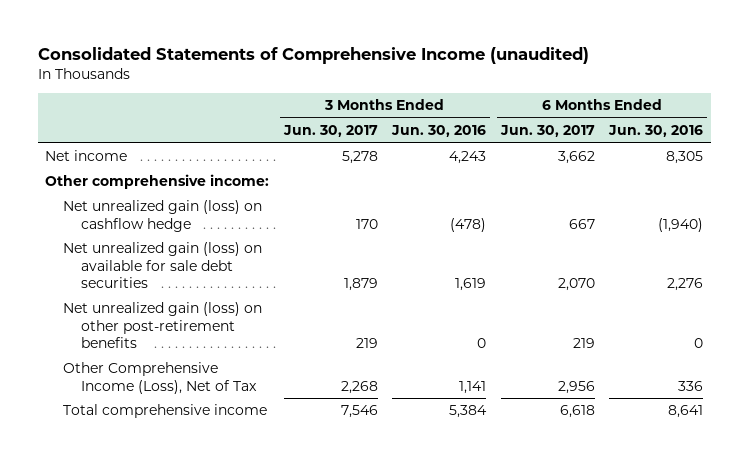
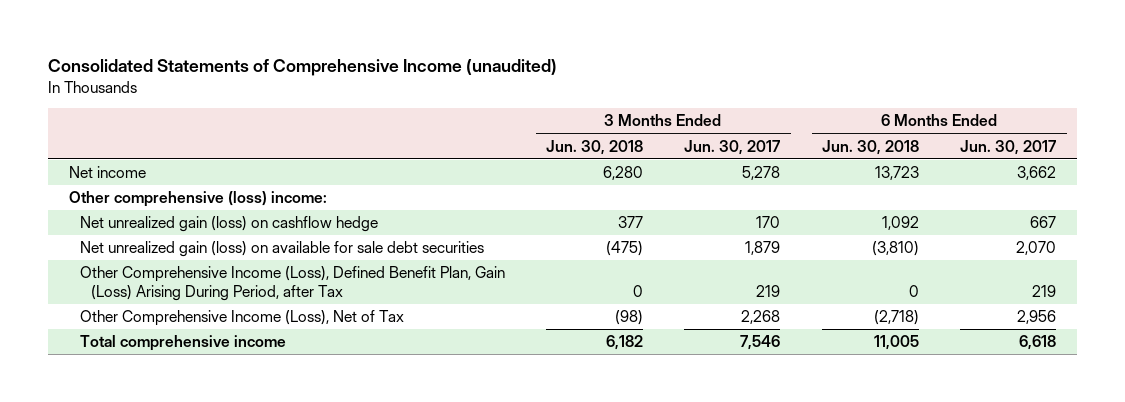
[391,125,487,138] Jun. 30, 2016 -> none
[608,125,704,138] Jun. 30, 2016 -> none
none -> [546,139,644,155] Jun. 30, 2018
none -> [821,139,919,155] Jun. 30, 2018
[44,174,269,190] Other comprehensive income: -> [68,191,327,208] Other comprehensive (loss) income:
[62,302,262,349] Net unrealized gain (loss) on other post-retirement benefits -> [79,266,505,301] Other Comprehensive Income (Loss), Defined Benefit Plan, Gain (Loss) Arising During Period, after Tax

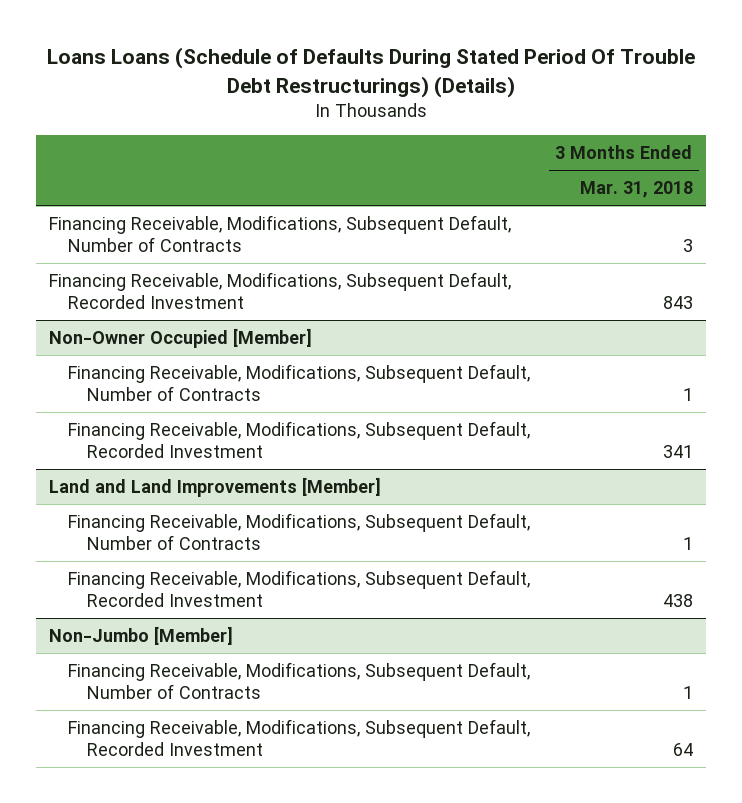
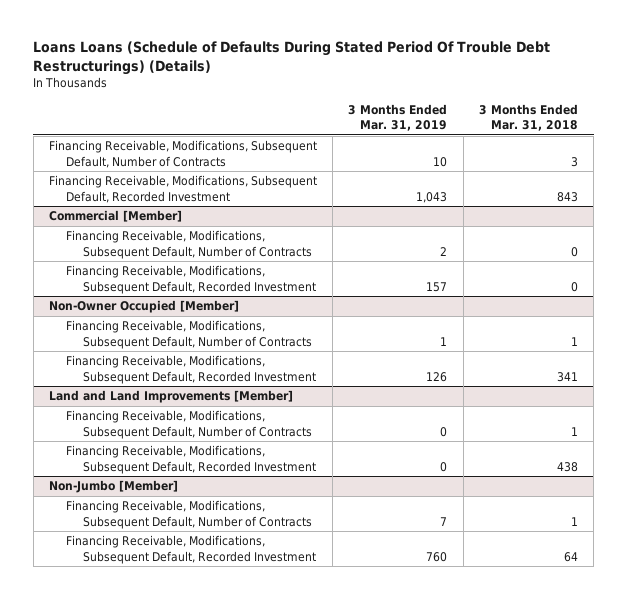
none -> [348,103,448,132] 3 Months Ended Mar. 31, 2019
none -> [48,210,182,223] Commercial [Member]
none -> [66,230,313,259] Financing Receivable, Modifications, Subsequent Default, Number of Contracts
none -> [66,265,317,294] Financing Receivable, Modifications, Subsequent Default, Recorded Investment

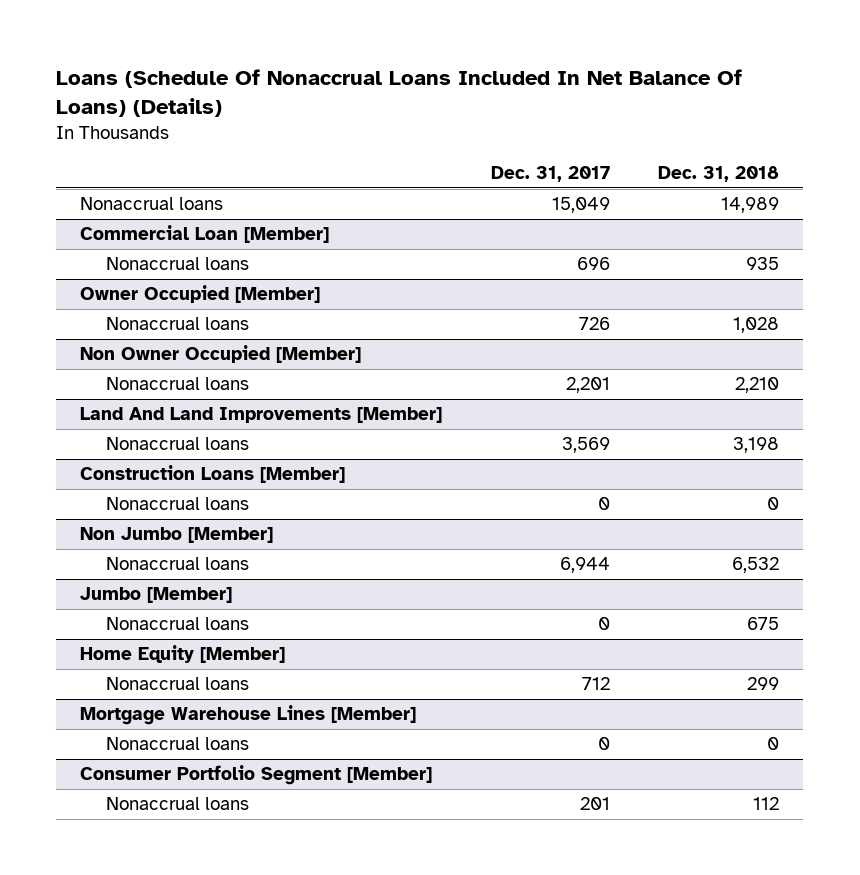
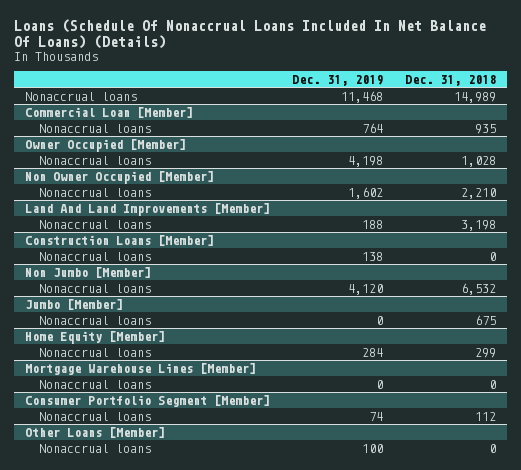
[490,166,610,183] Dec. 31, 2017 -> none
none -> [292,74,384,86] Dec. 31, 2019
none -> [25,426,166,438] Other Loans [Member]
none -> [39,443,152,453] Nonaccrual loans

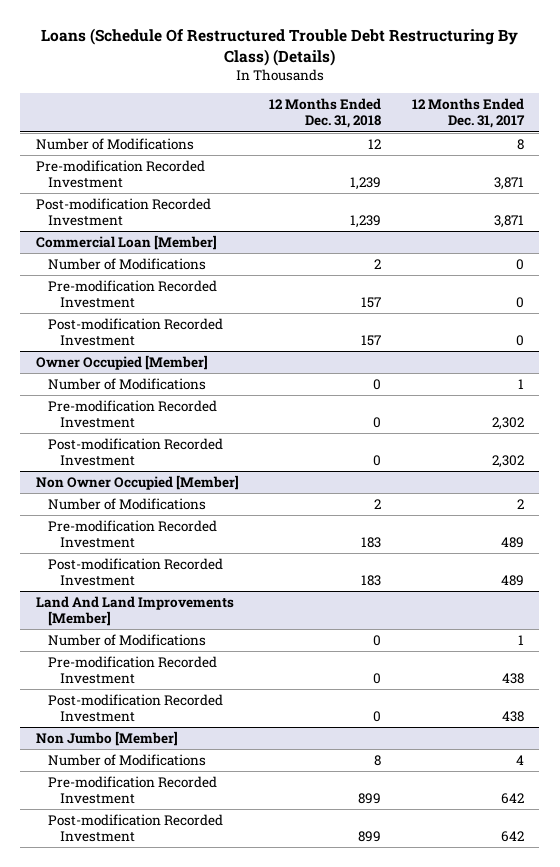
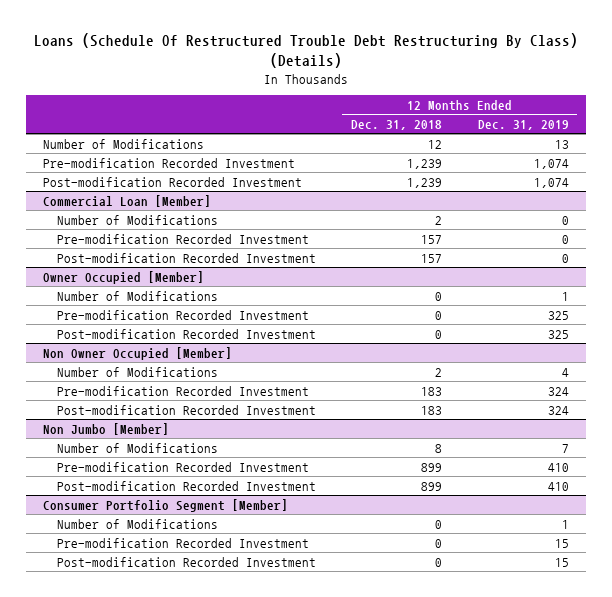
[412,98,526,129] 12 Months Ended Dec. 31, 2017 -> none
none -> [477,120,569,131] Dec. 31, 2019
[35,595,234,627] Land And Land Improvements [Member] -> none
[47,633,206,646] Number of Modifications -> none
[47,655,217,685] Pre-modification Recorded Investment -> none
[47,693,223,723] Post-modification Recorded Investment -> none
none -> [43,498,289,512] Consumer Portfolio Segment [Member]
none -> [56,518,218,529] Number of Modifications
none -> [56,537,309,548] Pre-modification Recorded Investment
none -> [56,556,316,567] Post-modification Recorded Investment

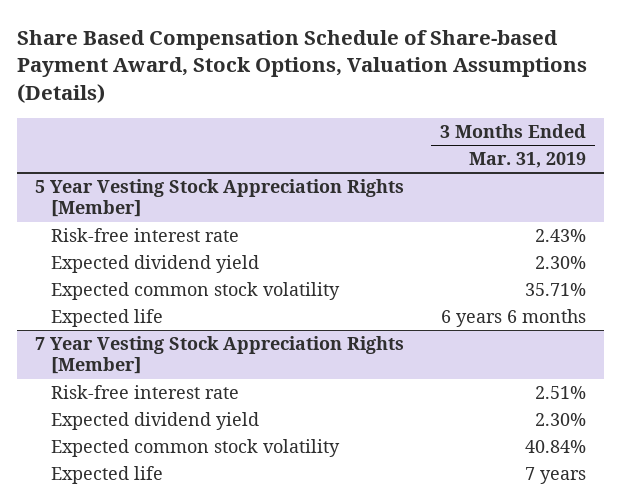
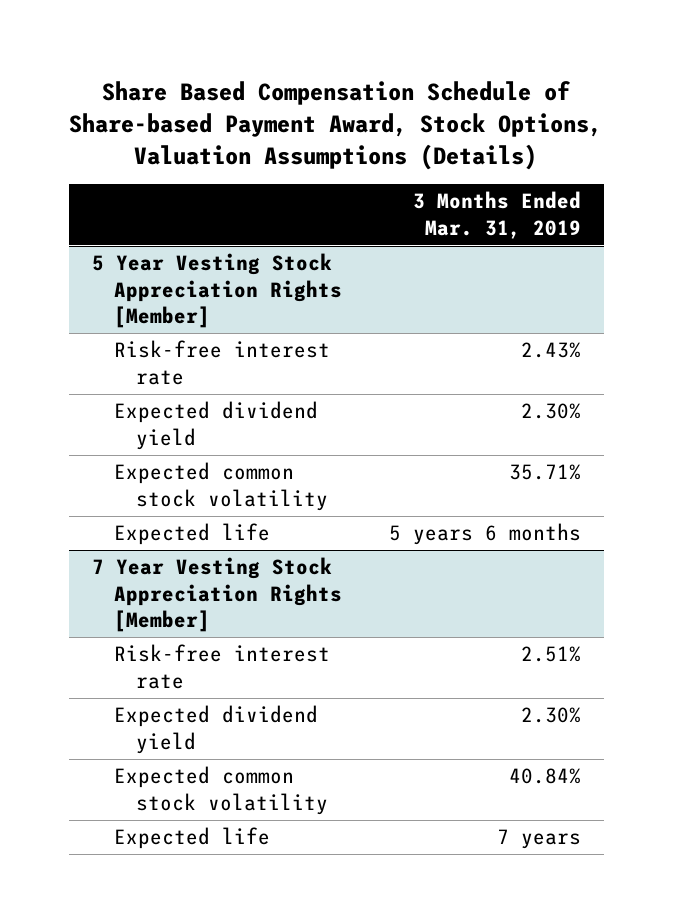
[440,309,586,328] 6 years 6 months -> [388,523,581,546] 5 years 6 months

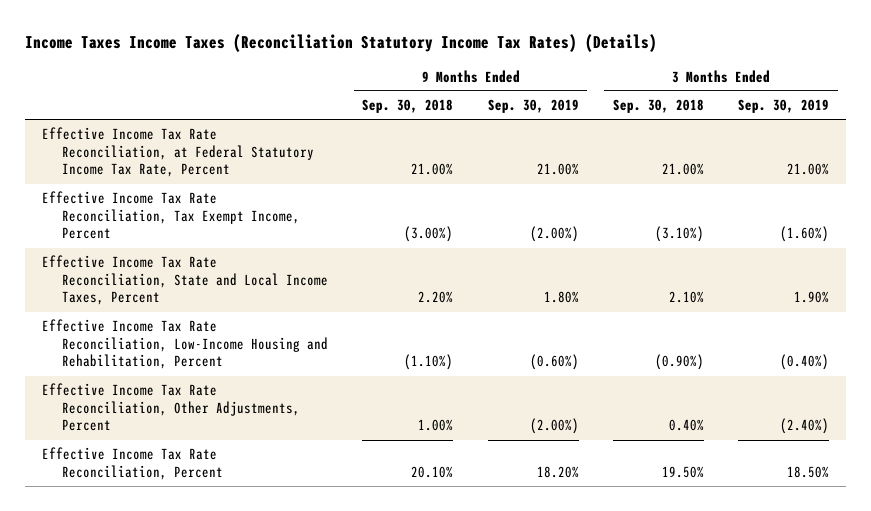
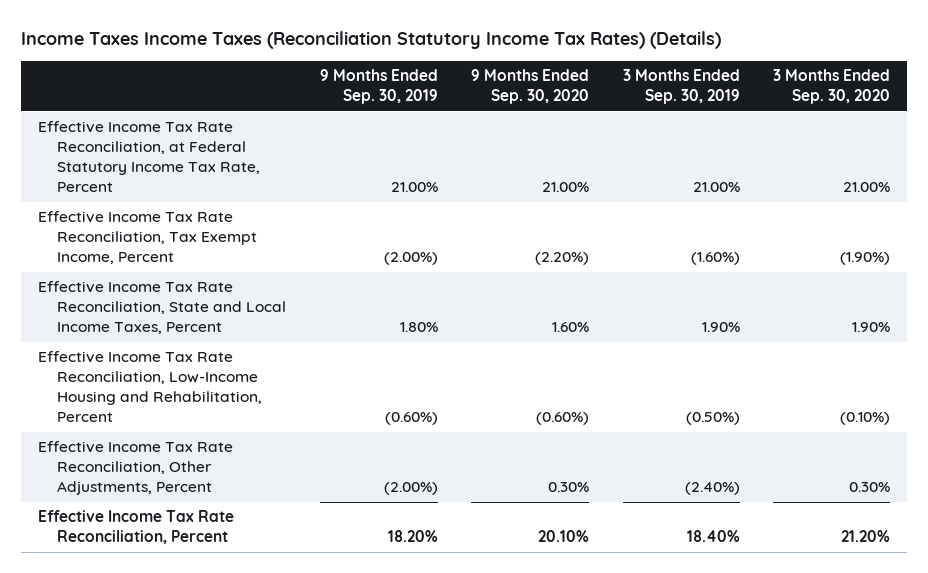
[362,99,454,114] Sep. 30, 2018 -> none
[612,99,704,114] Sep. 30, 2018 -> none
none -> [471,69,590,105] 9 Months Ended Sep. 30, 2020
none -> [773,69,891,105] 3 Months Ended Sep. 30, 2020
[780,354,830,371] (0.40%) -> [685,412,740,426] (0.50%)
[787,465,830,478] 18.50% -> [686,530,740,543] 18.40%

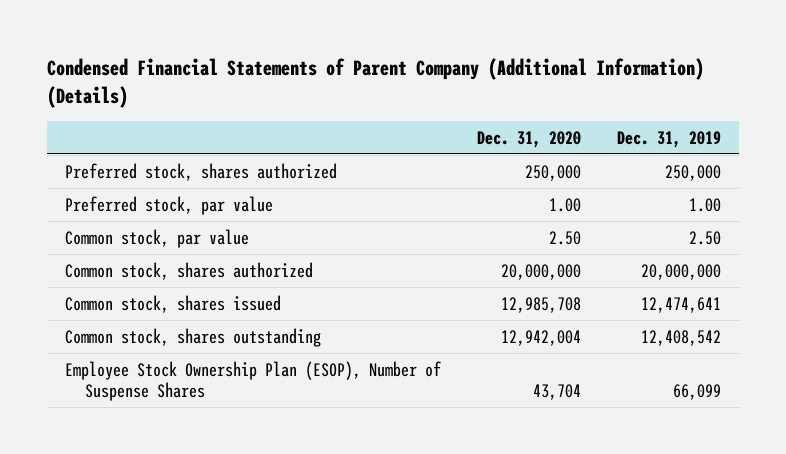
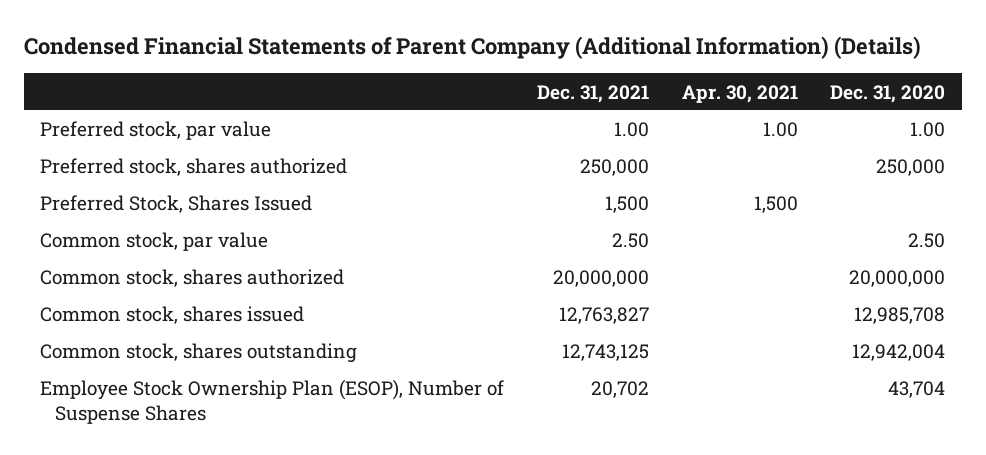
[617,130,722,148] Dec. 31, 2019 -> none
none -> [537,84,650,103] Dec. 31, 2021
none -> [681,84,798,103] Apr. 30, 2021
[65,162,338,181] Preferred stock, shares authorized -> [40,158,348,177] Preferred stock, shares authorized
none -> [40,195,313,214] Preferred Stock, Shares Issued

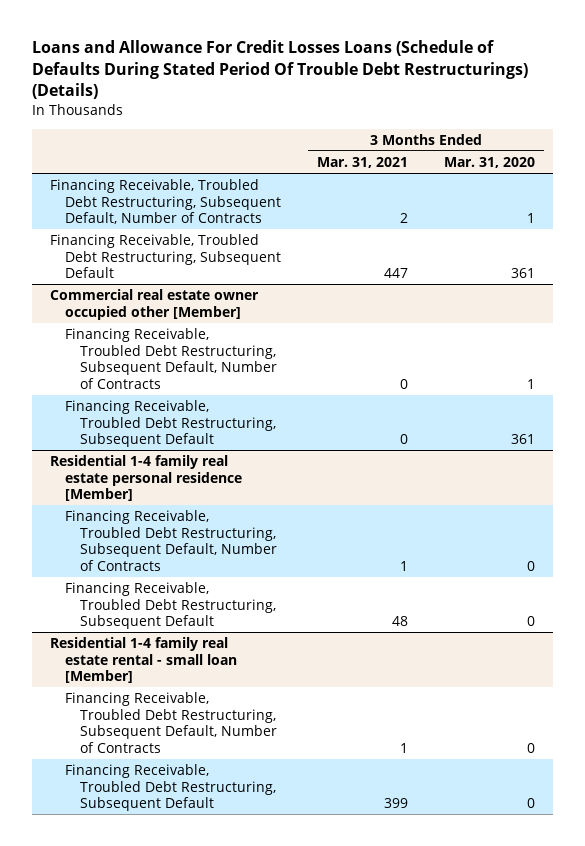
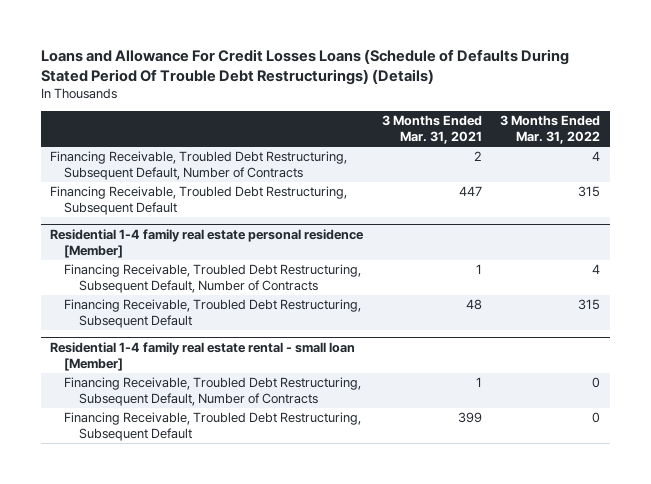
[444,156,536,168] Mar. 31, 2020 -> none
none -> [500,115,601,145] 3 Months Ended Mar. 31, 2022
[49,288,259,320] Commercial real estate owner occupied other [Member] -> none
[64,327,277,389] Financing Receivable, Troubled Debt Restructuring, Subsequent Default, Number of Contracts -> none
[64,399,276,448] Financing Receivable, Troubled Debt Restructuring, Subsequent Default -> none

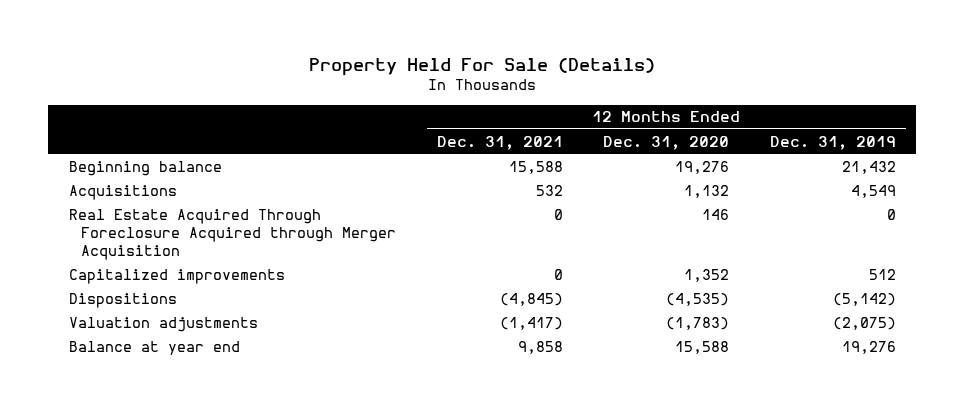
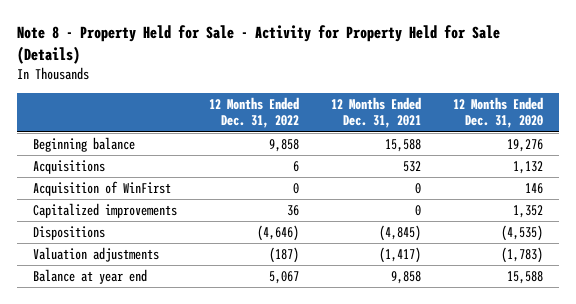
[309,57,656,76] Property Held For Sale (Details) -> [16,25,500,65] Note 8 - Property Held for Sale - Activity for Property Held for Sale (Details)
[769,135,896,150] Dec. 31, 2019 -> none
none -> [208,96,299,129] 12 Months Ended Dec. 31, 2022
[68,208,397,260] Real Estate Acquired Through Foreclosure Acquired through Merger Acquisition -> [32,180,171,196] Acquisition of WinFirst

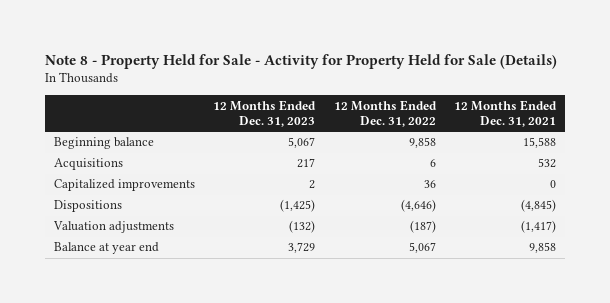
[453,96,544,129] 12 Months Ended Dec. 31, 2020 -> none
none -> [213,99,317,127] 12 Months Ended Dec. 31, 2023
[32,180,171,196] Acquisition of WinFirst -> none

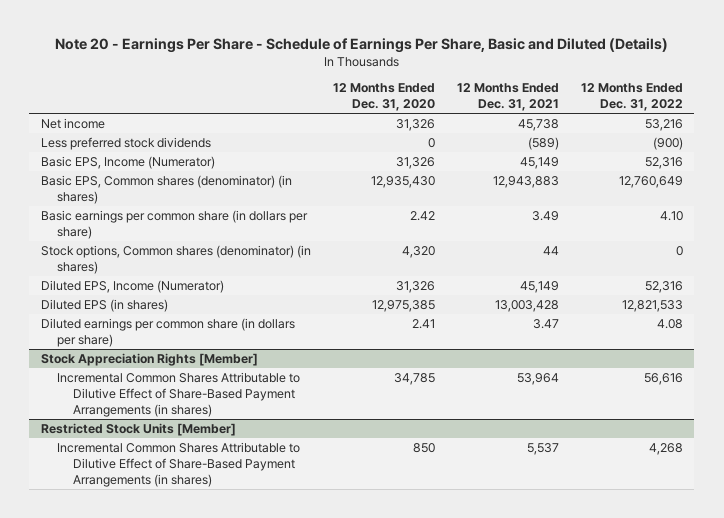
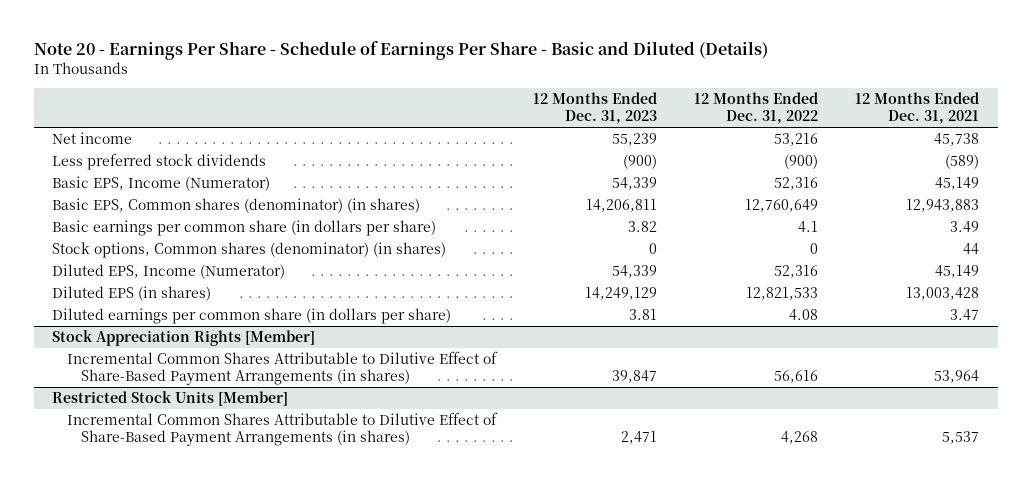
[54,37,668,53] Note 20 - Earnings Per Share - Schedule of Earnings Per Share, Basic and Diluted (Details) -> [33,41,768,61] Note 20 - Earnings Per Share - Schedule of Earnings Per Share - Basic and Diluted (Details)
[332,83,435,112] 12 Months Ended Dec. 31, 2020 -> none
none -> [532,92,657,125] 12 Months Ended Dec. 31, 2023
[660,210,684,221] 4.10 -> [798,221,819,233] 4.1

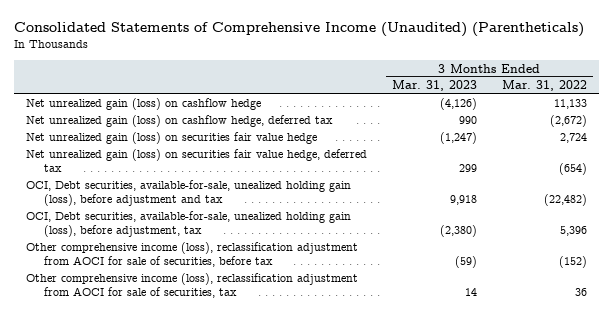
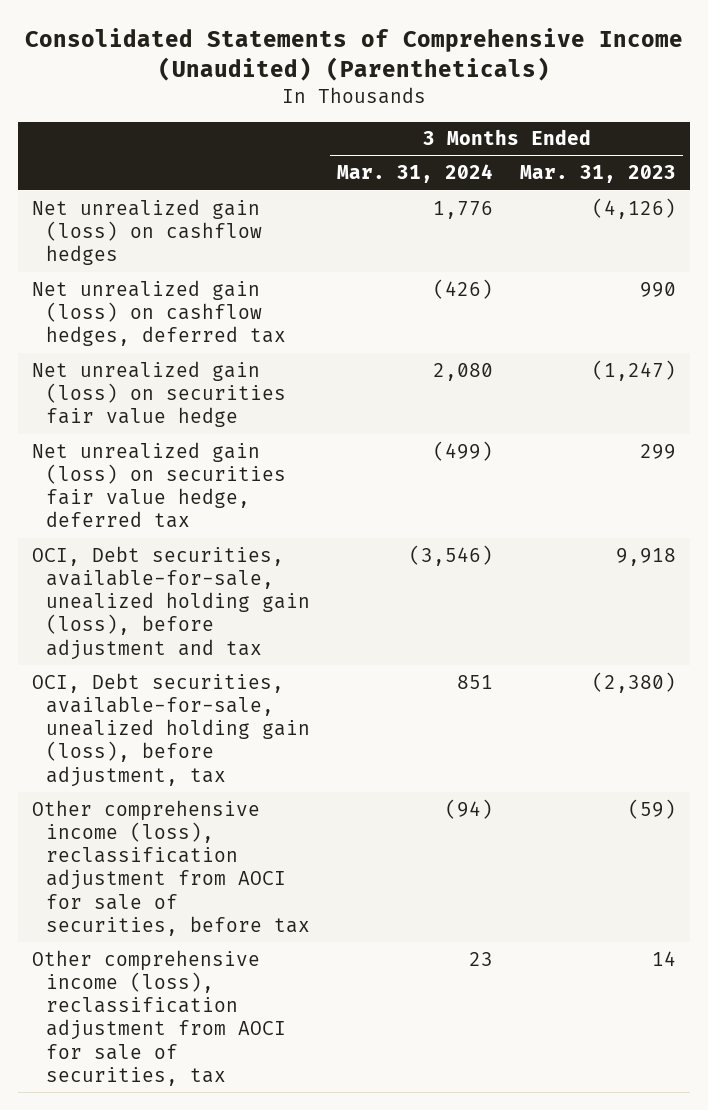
[501,80,587,92] Mar. 31, 2022 -> none
none -> [336,164,493,184] Mar. 31, 2024
[26,98,262,111] Net unrealized gain (loss) on cashflow hedge -> [31,198,262,266] Net unrealized gain (loss) on cashflow hedges
[26,115,334,128] Net unrealized gain (loss) on cashflow hedge, deferred tax -> [31,279,286,347] Net unrealized gain (loss) on cashflow hedges, deferred tax

